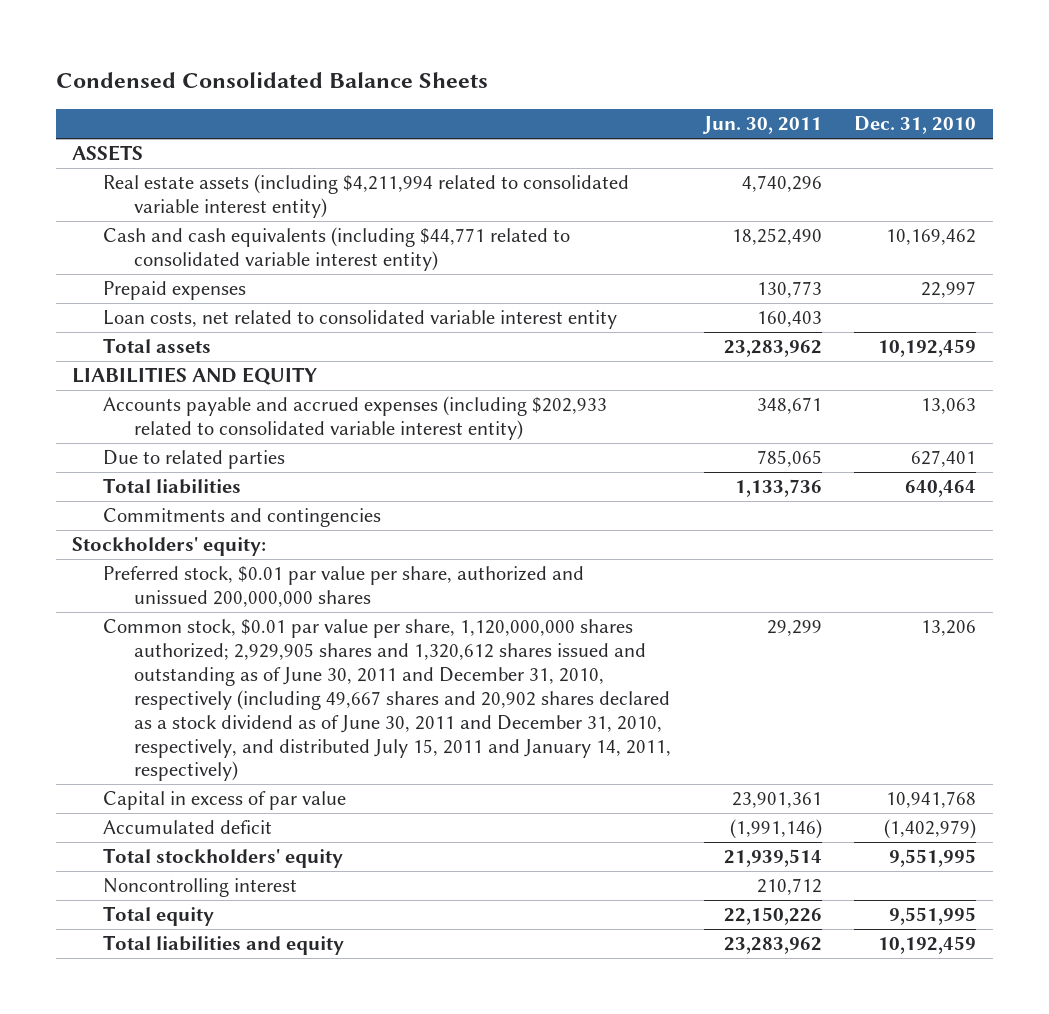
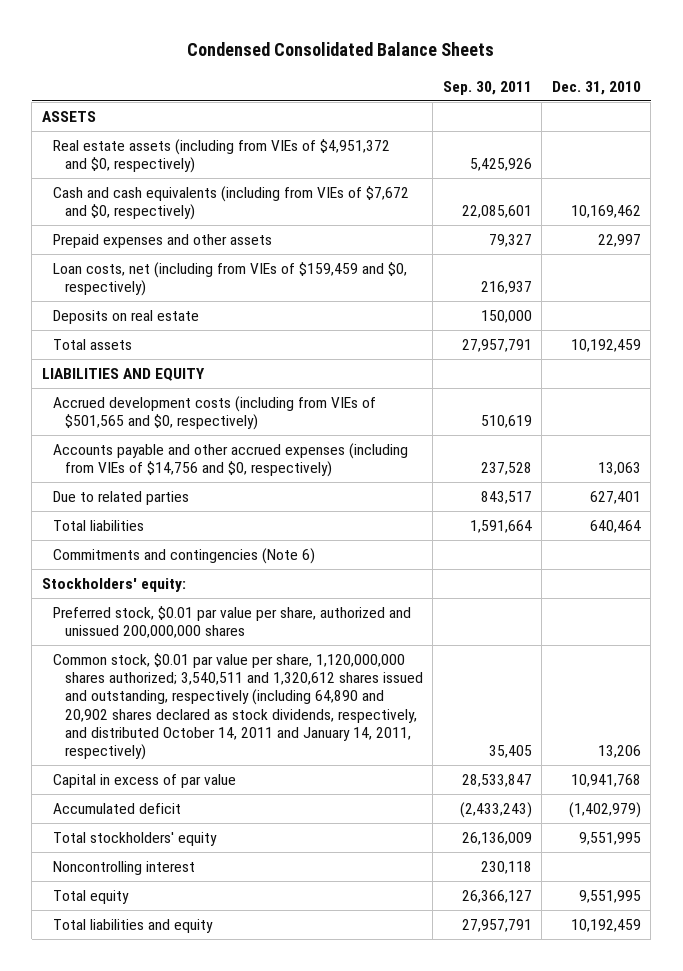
[701,116,822,135] Jun. 30, 2011 -> none
none -> [442,80,532,95] Sep. 30, 2011
[103,174,630,219] Real estate assets (including $4,211,994 related to consolidated variable interest entity) -> [53,139,391,174] Real estate assets (including from VIEs of $4,951,372 and $0, respectively)
[103,227,571,272] Cash and cash equivalents (including $44,771 related to consolidated variable interest entity) -> [53,186,410,221] Cash and cash equivalents (including from VIEs of $7,672 and $0, respectively)
[103,281,247,301] Prepaid expenses -> [53,234,273,249] Prepaid expenses and other assets
[103,310,618,330] Loan costs, net related to consolidated variable interest entity -> [53,262,408,297] Loan costs, net (including from VIEs of $159,459 and $0, respectively)
none -> [53,310,200,325] Deposits on real estate
none -> [53,396,377,431] Accrued development costs (including from VIEs of $501,565 and $0, respectively)
[103,396,608,441] Accounts payable and accrued expenses (including $202,933 related to consolidated variable interest entity) -> [53,443,409,478] Accounts payable and other accrued expenses (including from VIEs of $14,756 and $0, respectively)
[103,508,382,528] Commitments and contingencies -> [53,548,316,565] Commitments and contingencies (Note 6)
[103,619,672,782] Common stock, $0.01 par value per share, 1,120,000,000 shares authorized; 2,929,905 shares and 1,320,612 shares issued and outstanding as of June 30, 2011 and December 31, 2010, respectively (including 49,667 shares and 20,902 shares declared as a stock dividend as of June 30, 2011 and December 31, 2010, respectively, and distributed July 15, 2011 and January 14, 2011, respectively) -> [53,653,423,761] Common stock, $0.01 par value per share, 1,120,000,000 shares authorized; 3,540,511 and 1,320,612 shares issued and outstanding, respectively (including 64,890 and 20,902 shares declared as stock dividends, respectively, and distributed October 14, 2011 and January 14, 2011, respectively)

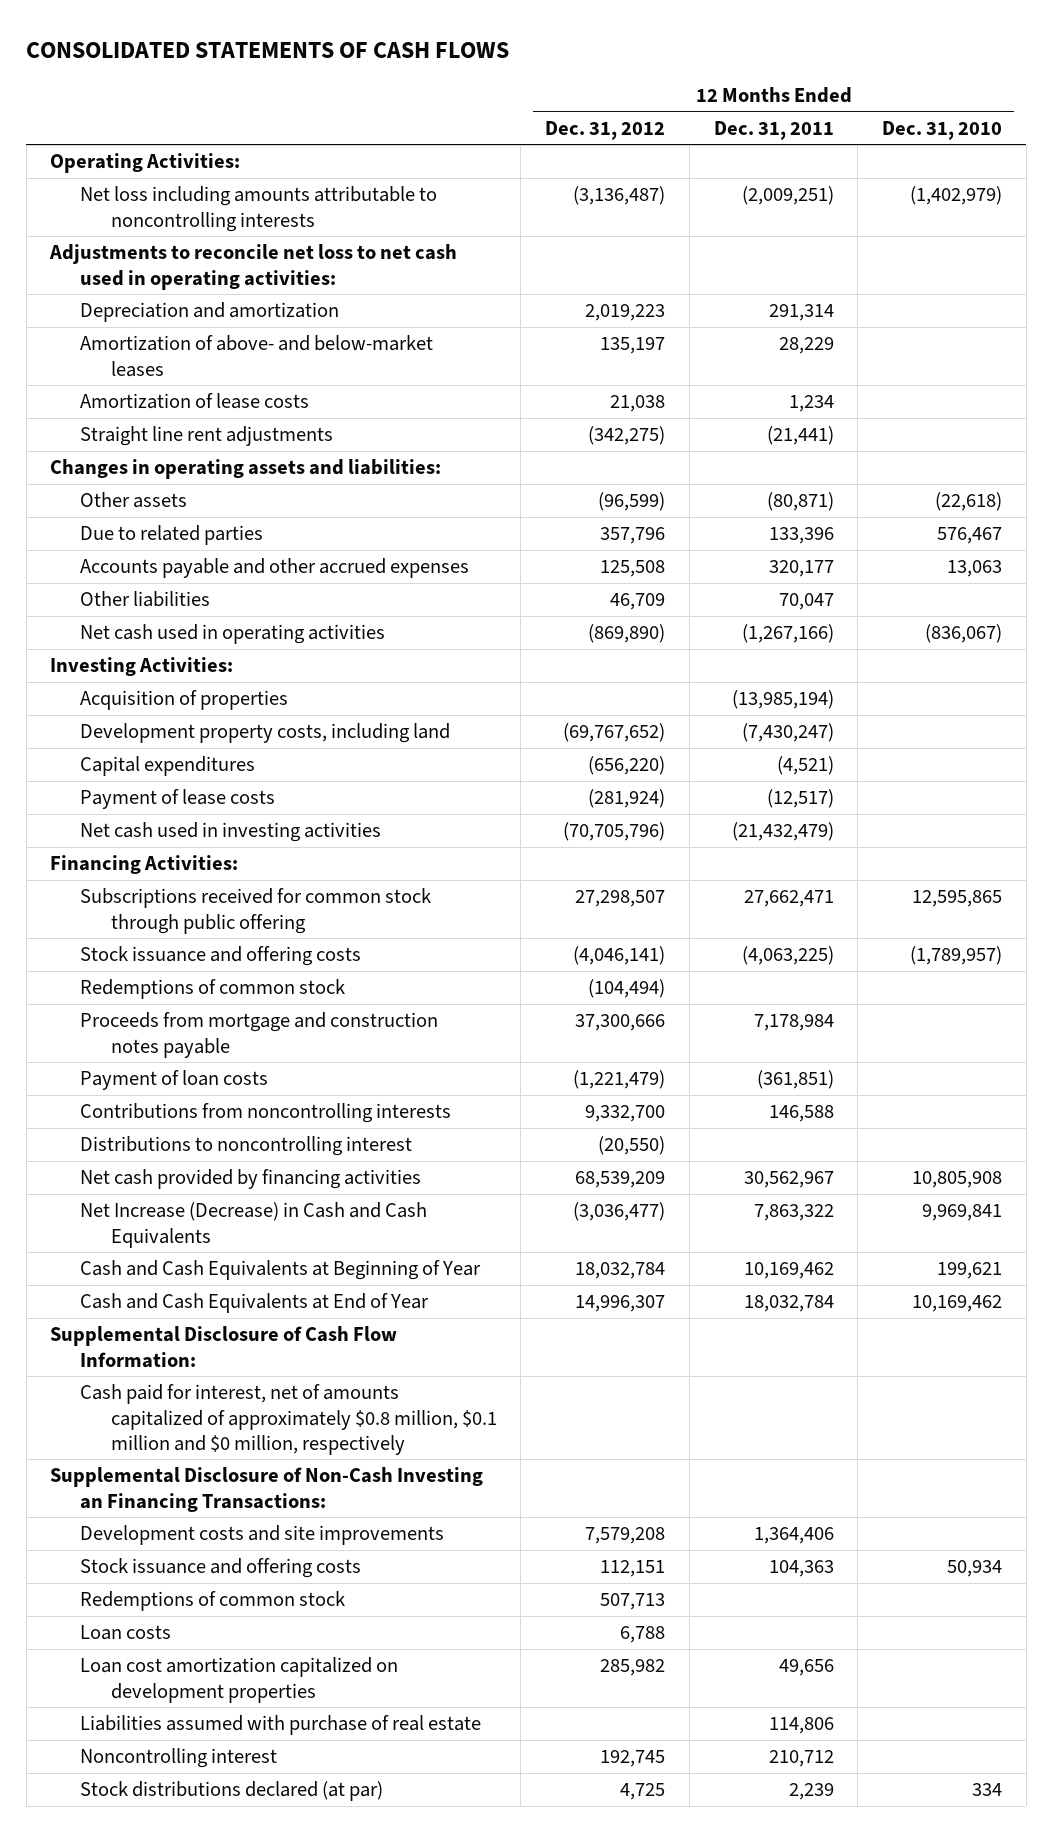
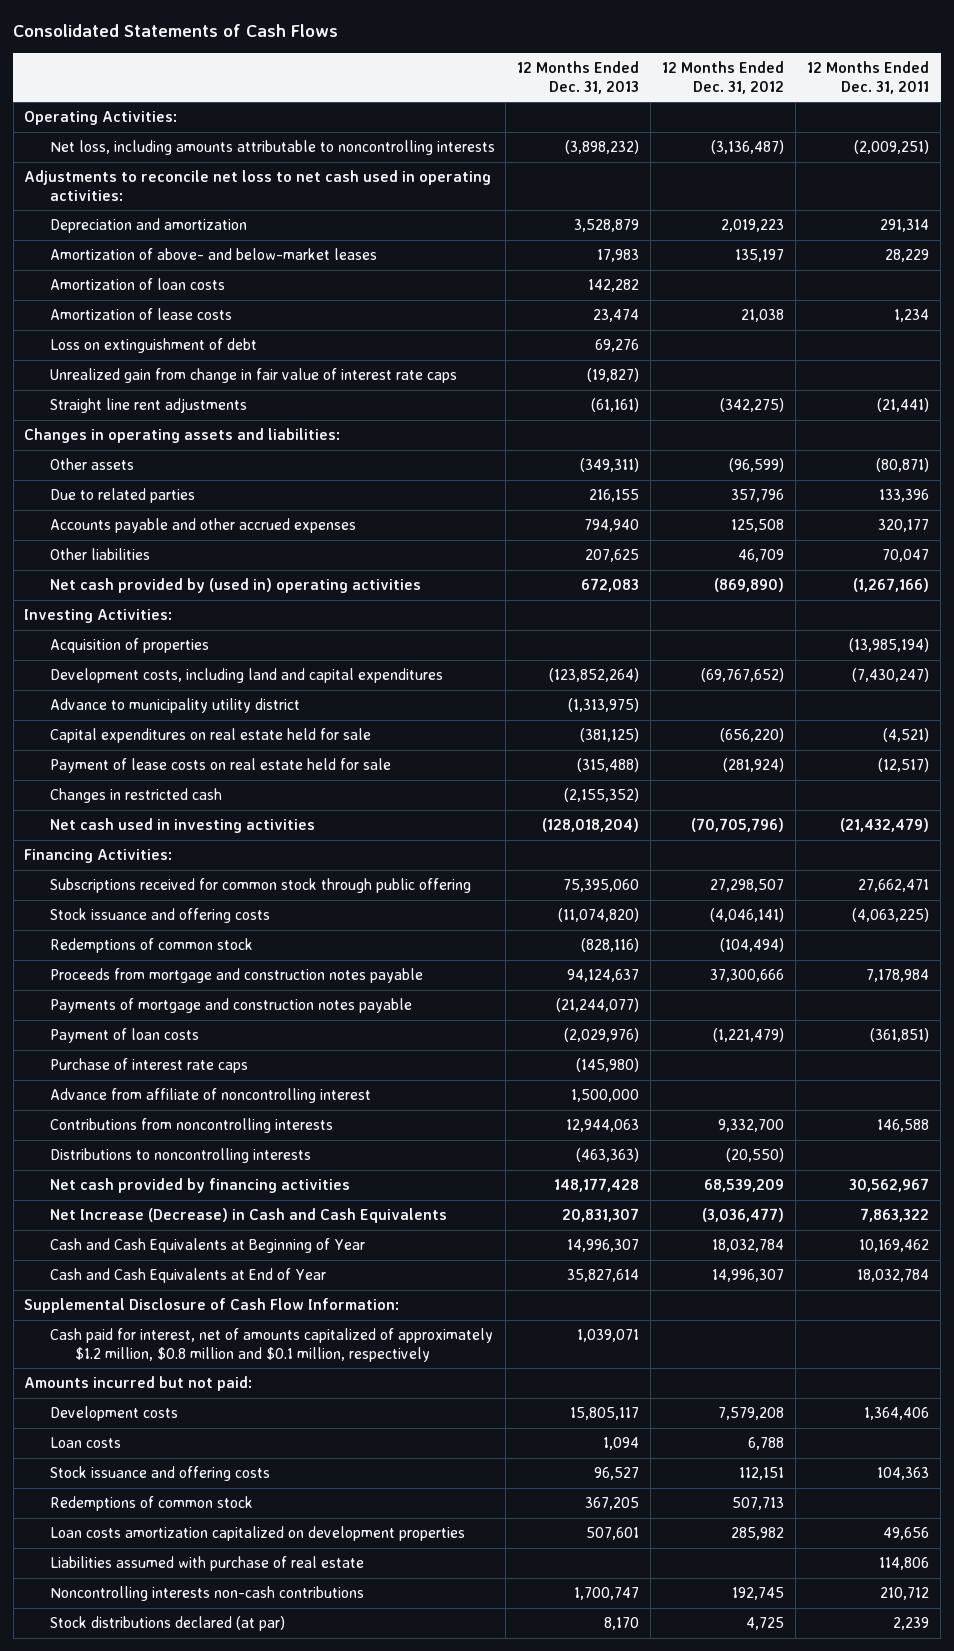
[26,42,510,59] CONSOLIDATED STATEMENTS OF CASH FLOWS -> [13,24,339,38] Consolidated Statements of Cash Flows
[882,120,1003,140] Dec. 31, 2010 -> none
none -> [517,61,640,94] 12 Months Ended Dec. 31, 2013
[80,186,438,232] Net loss including amounts attributable to noncontrolling interests -> [49,140,495,156] Net loss, including amounts attributable to noncontrolling interests
none -> [49,278,225,291] Amortization of loan costs
none -> [49,338,257,354] Loss on extinguishment of debt
none -> [49,368,457,384] Unrealized gain from change in fair value of interest rate caps
[80,624,386,645] Net cash used in operating activities -> [49,578,421,594] Net cash provided by (used in) operating activities
[80,723,451,744] Development property costs, including land -> [49,668,443,684] Development costs, including land and capital expenditures
none -> [49,698,300,714] Advance to municipality utility district
[80,756,256,777] Capital expenditures -> [49,728,371,744] Capital expenditures on real estate held for sale
[80,789,276,810] Payment of lease costs -> [49,758,391,774] Payment of lease costs on real estate held for sale
none -> [49,788,222,804] Changes in restricted cash
none -> [49,998,412,1014] Payments of mortgage and construction notes payable
none -> [49,1058,248,1074] Purchase of interest rate caps
none -> [49,1088,371,1104] Advance from affiliate of noncontrolling interest
[80,1136,413,1157] Distributions to noncontrolling interest -> [49,1148,311,1164] Distributions to noncontrolling interests
[50,1467,484,1512] Supplemental Disclosure of Non-Cash Investing an Financing Transactions: -> none
[80,1384,497,1455] Cash paid for interest, net of amounts capitalized of approximately $0.8 million, $0.1 million and $0 million, respectively -> [49,1328,493,1362] Cash paid for interest, net of amounts capitalized of approximately $1.2 million, $0.8 million and $0.1 million, respectively
none -> [24,1376,253,1392] Amounts incurred but not paid:
[80,1525,445,1546] Development costs and site improvements -> [49,1406,178,1422] Development costs
[80,1625,172,1641] Loan costs -> [49,1437,121,1449] Loan costs
[80,1657,399,1703] Loan cost amortization capitalized on development properties -> [49,1526,465,1542] Loan costs amortization capitalized on development properties
[80,1748,278,1769] Noncontrolling interest -> [49,1586,364,1602] Noncontrolling interests non-cash contributions

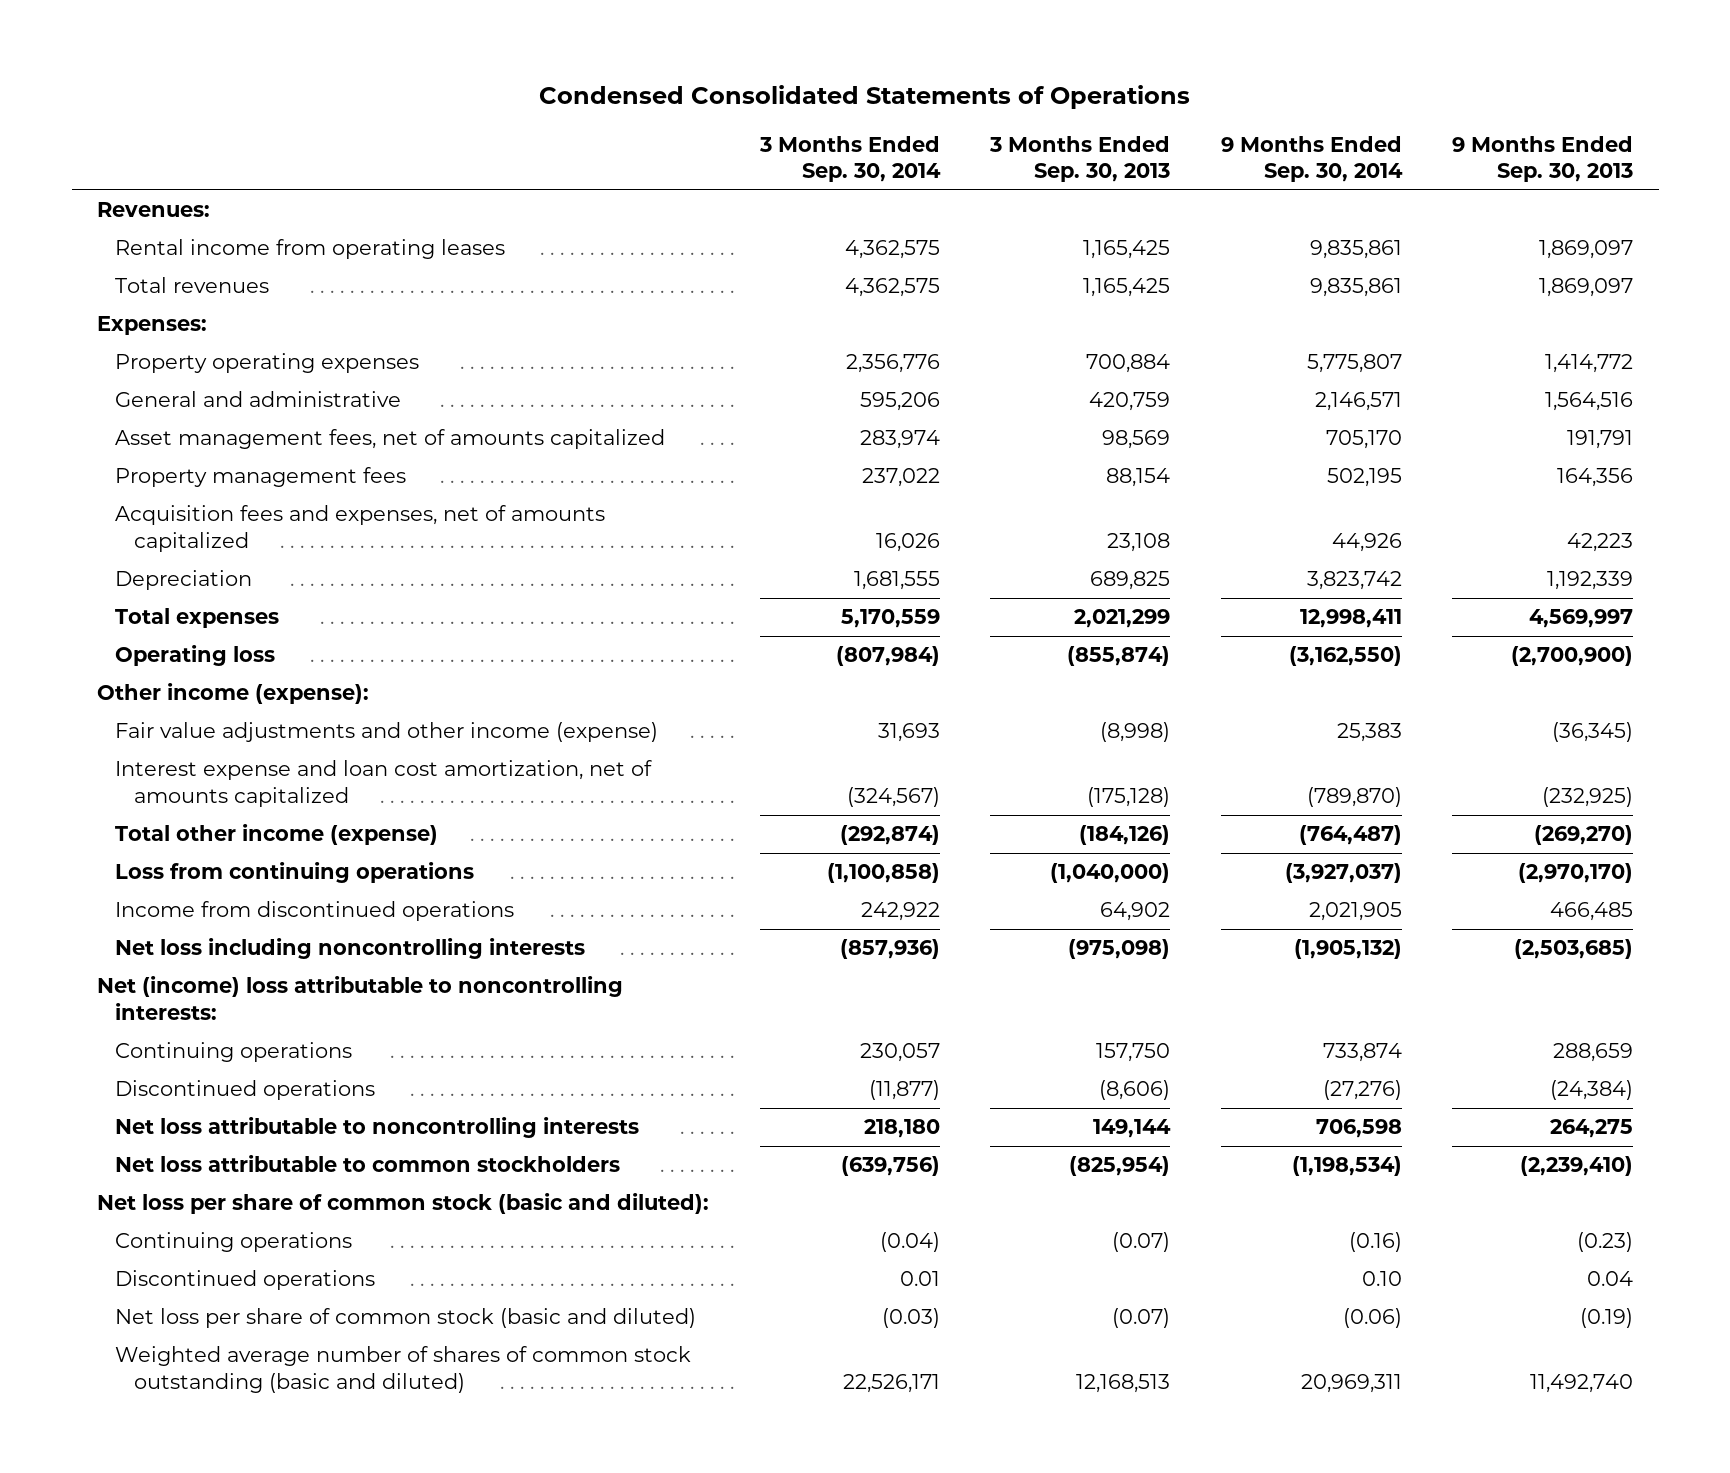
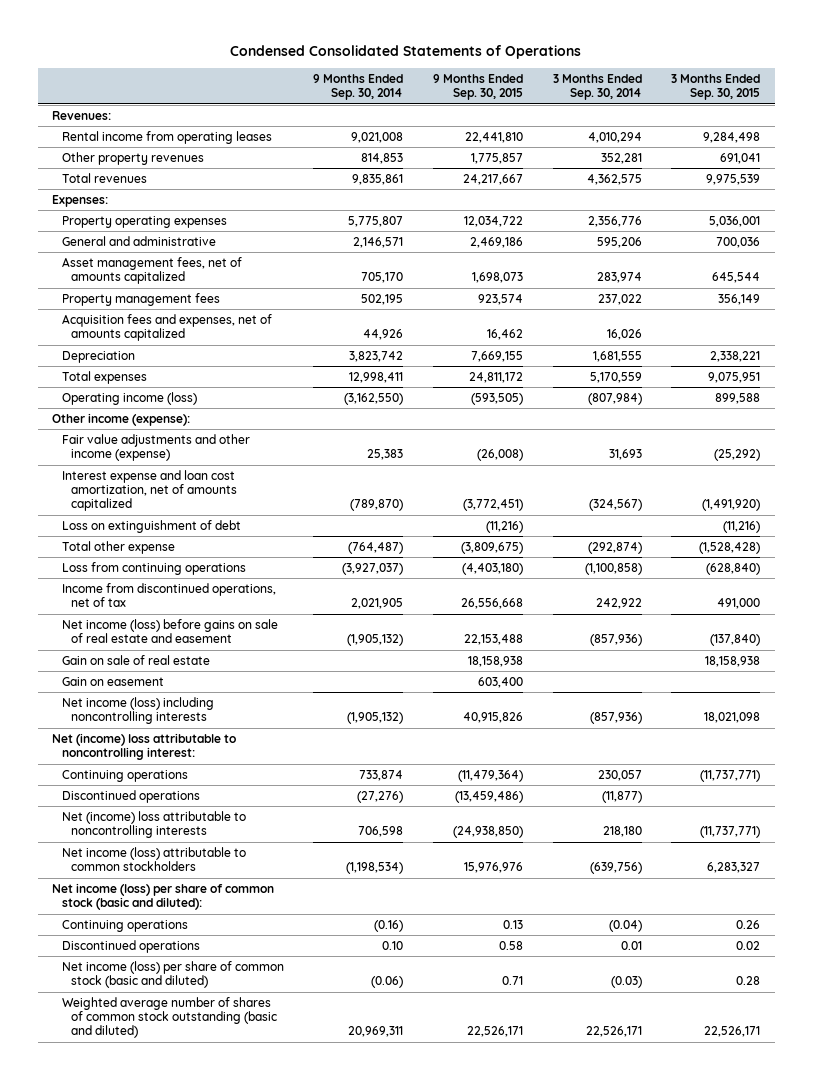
[989,135,1171,183] 3 Months Ended Sep. 30, 2013 -> none
[1452,135,1634,183] 9 Months Ended Sep. 30, 2013 -> none
none -> [433,74,524,101] 9 Months Ended Sep. 30, 2015
none -> [671,74,761,101] 3 Months Ended Sep. 30, 2015
[844,240,940,260] 4,362,575 -> [587,131,642,143] 4,010,294
[1309,240,1402,260] 9,835,861 -> [351,131,404,143] 9,021,008
none -> [61,151,204,165] Other property revenues
[115,645,276,667] Operating loss -> [61,391,197,405] Operating income (loss)
none -> [61,519,241,533] Loss on extinguishment of debt
[115,824,439,846] Total other income (expense) -> [61,540,175,554] Total other expense
[115,901,515,922] Income from discontinued operations -> [61,582,276,608] Income from discontinued operations, net of tax
none -> [61,618,278,644] Net income (loss) before gains on sale of real estate and easement
none -> [61,654,210,665] Gain on sale of real estate
none -> [61,676,164,686] Gain on easement
[115,938,586,960] Net loss including noncontrolling interests -> [61,696,214,725] Net income (loss) including noncontrolling interests
[96,976,623,1021] Net (income) loss attributable to noncontrolling interests: -> [52,732,237,761] Net (income) loss attributable to noncontrolling interest:
[115,1117,640,1139] Net loss attributable to noncontrolling interests -> [61,810,246,839] Net (income) loss attributable to noncontrolling interests
[115,1155,621,1173] Net loss attributable to common stockholders -> [61,846,246,872] Net income (loss) attributable to common stockholders
[96,1193,709,1215] Net loss per share of common stock (basic and diluted): -> [52,882,275,911] Net income (loss) per share of common stock (basic and diluted):
[115,1308,697,1329] Net loss per share of common stock (basic and diluted) -> [61,960,284,989] Net income (loss) per share of common stock (basic and diluted)

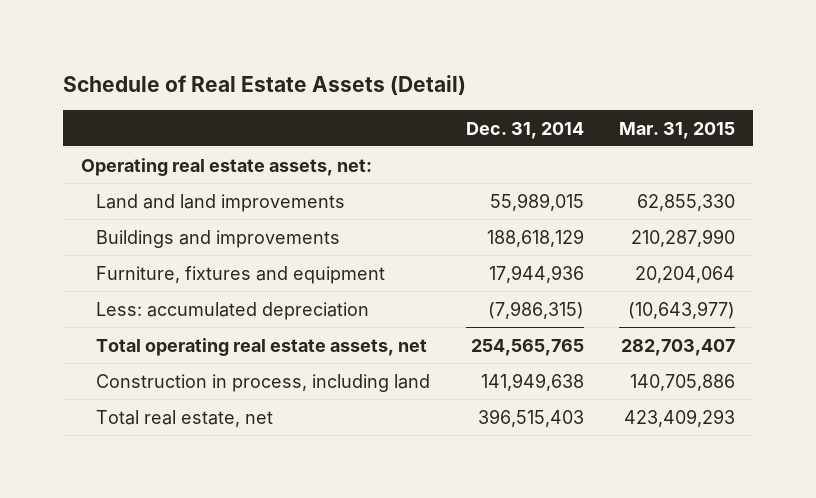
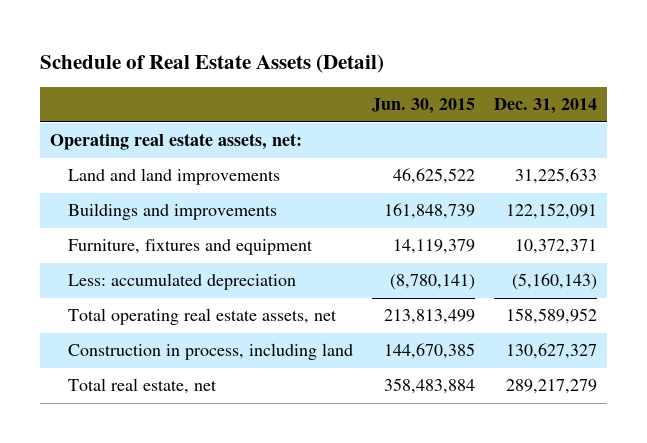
[619,121,736,139] Mar. 31, 2015 -> none
none -> [371,98,475,115] Jun. 30, 2015
[489,192,584,211] 55,989,015 -> [515,168,598,185] 31,225,633
[486,228,584,247] 188,618,129 -> [506,203,598,220] 122,152,091
[488,264,584,283] 17,944,936 -> [515,239,598,255] 10,372,371
[487,300,584,319] (7,986,315) -> [512,273,598,291] (5,160,143)
[470,338,584,356] 254,565,765 -> [506,308,598,325] 158,589,952
[480,372,584,391] 141,949,638 -> [506,343,598,360] 130,627,327
[477,408,584,427] 396,515,403 -> [506,379,598,395] 289,217,279

